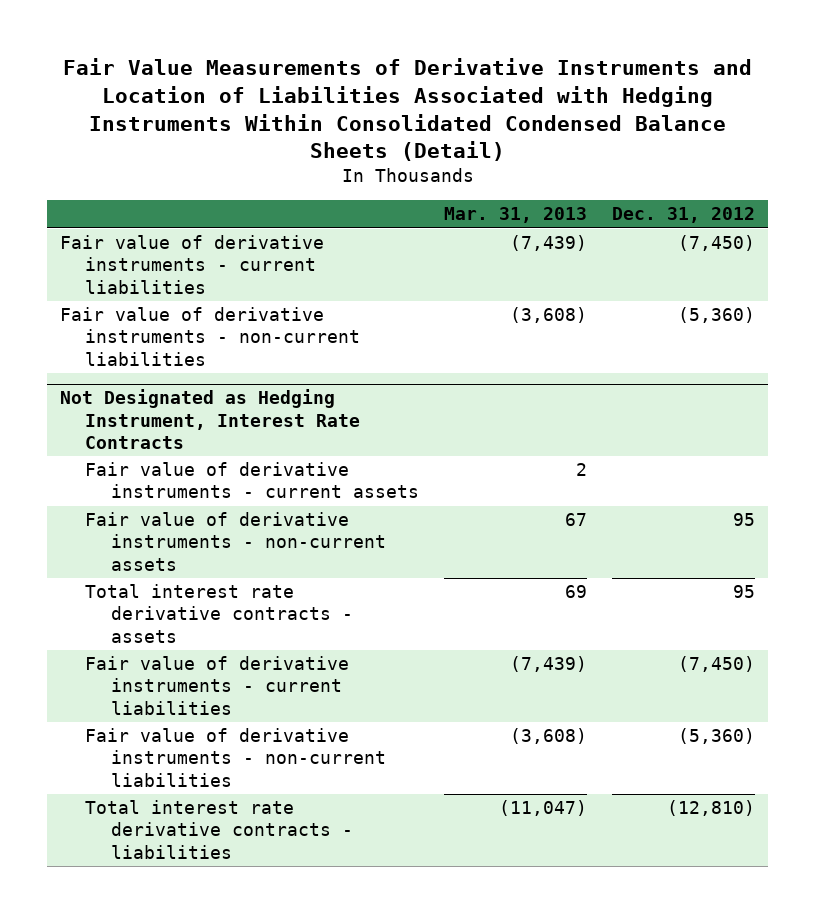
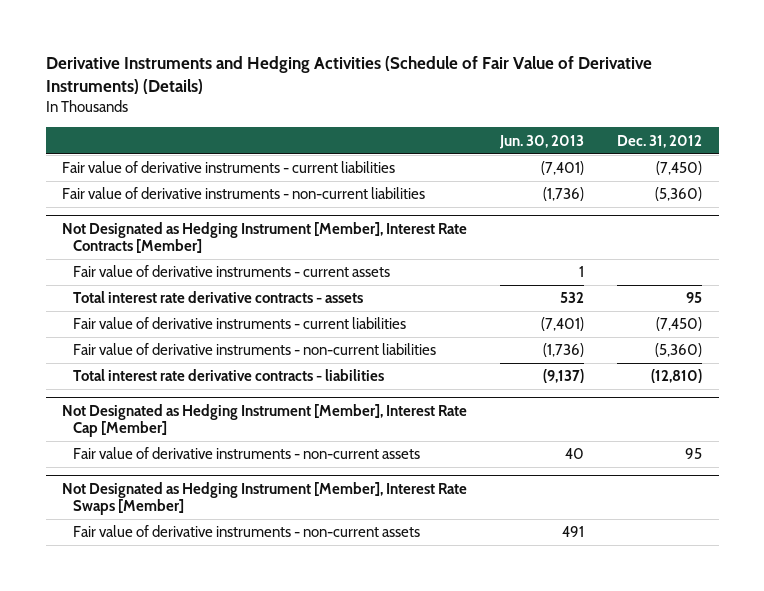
[62,58,752,162] Fair Value Measurements of Derivative Instruments and Location of Liabilities Associated with Hedging Instruments Within Consolidated Condensed Balance Sheets (Detail) -> [45,55,652,95] Derivative Instruments and Hedging Activities (Schedule of Fair Value of Derivative Instruments) (Details)
[443,207,587,224] Mar. 31, 2013 -> none
none -> [499,134,585,149] Jun. 30, 2013
[60,389,361,449] Not Designated as Hedging Instrument, Interest Rate Contracts -> [62,222,468,254] Not Designated as Hedging Instrument [Member], Interest Rate Contracts [Member]
[85,512,386,571] Fair value of derivative instruments - non-current assets -> none
none -> [62,404,468,438] Not Designated as Hedging Instrument [Member], Interest Rate Cap [Member]
none -> [72,447,420,460] Fair value of derivative instruments - non-current assets
none -> [62,482,468,516] Not Designated as Hedging Instrument [Member], Interest Rate Swaps [Member]
none -> [72,525,420,538] Fair value of derivative instruments - non-current assets

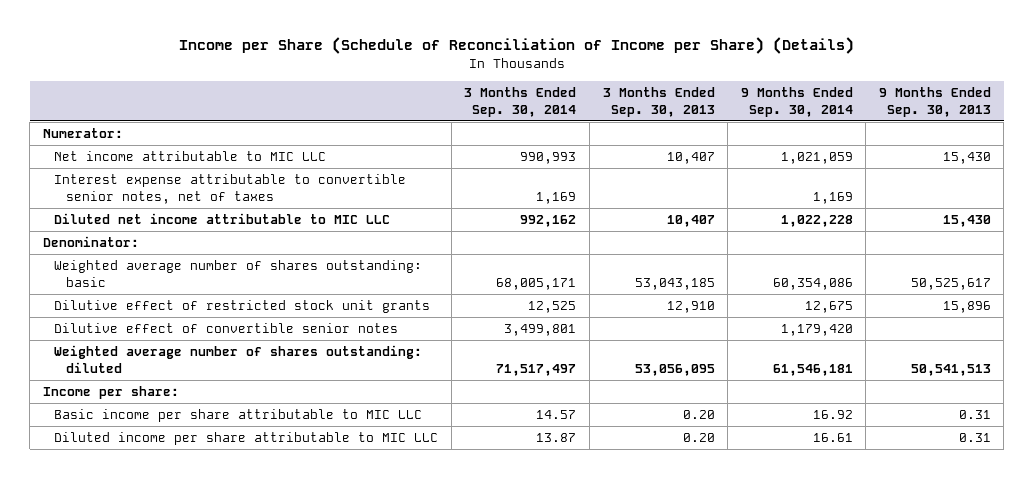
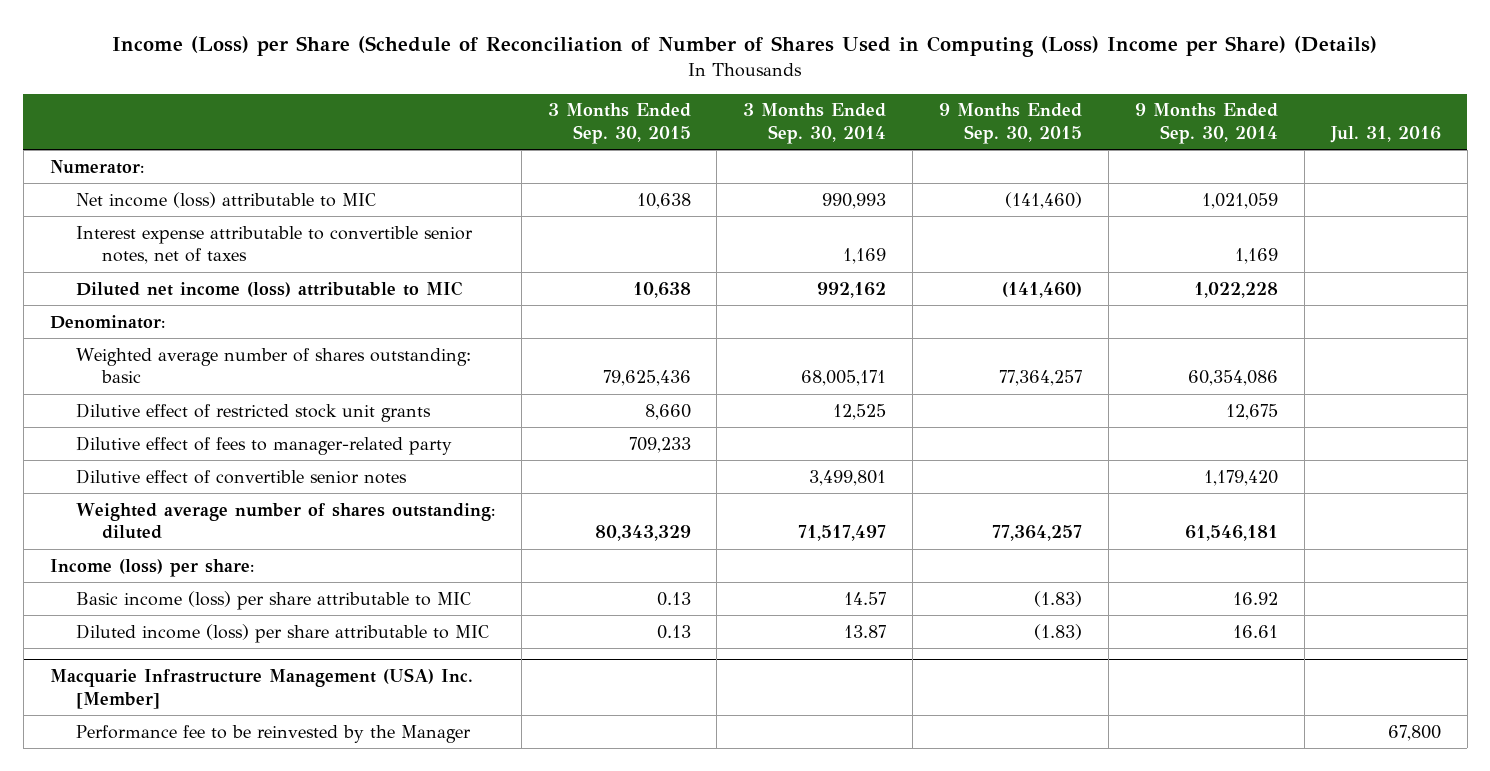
[178,37,854,55] Income per Share (Schedule of Reconciliation of Income per Share) (Details) -> [112,36,1378,58] Income (Loss) per Share (Schedule of Reconciliation of Number of Shares Used in Computing (Loss) Income per Share) (Details)
[602,86,715,117] 3 Months Ended Sep. 30, 2013 -> none
[878,86,991,117] 9 Months Ended Sep. 30, 2013 -> none
none -> [547,103,691,145] 3 Months Ended Sep. 30, 2015
none -> [939,103,1083,145] 9 Months Ended Sep. 30, 2015
none -> [1329,126,1441,144] Jul. 31, 2016
[54,151,327,162] Net income attributable to MIC LLC -> [75,191,376,208] Net income (loss) attributable to MIC
[54,213,391,225] Diluted net income attributable to MIC LLC -> [75,280,463,297] Diluted net income (loss) attributable to MIC
none -> [75,435,452,455] Dilutive effect of fees to manager-related party
[42,386,179,400] Income per share: -> [49,558,254,577] Income (loss) per share:
[54,409,423,423] Basic income per share attributable to MIC LLC -> [75,590,471,610] Basic income (loss) per share attributable to MIC
[54,432,439,446] Diluted income per share attributable to MIC LLC -> [75,623,489,643] Diluted income (loss) per share attributable to MIC
none -> [49,668,473,709] Macquarie Infrastructure Management (USA) Inc. [Member]
none -> [75,724,471,743] Performance fee to be reinvested by the Manager

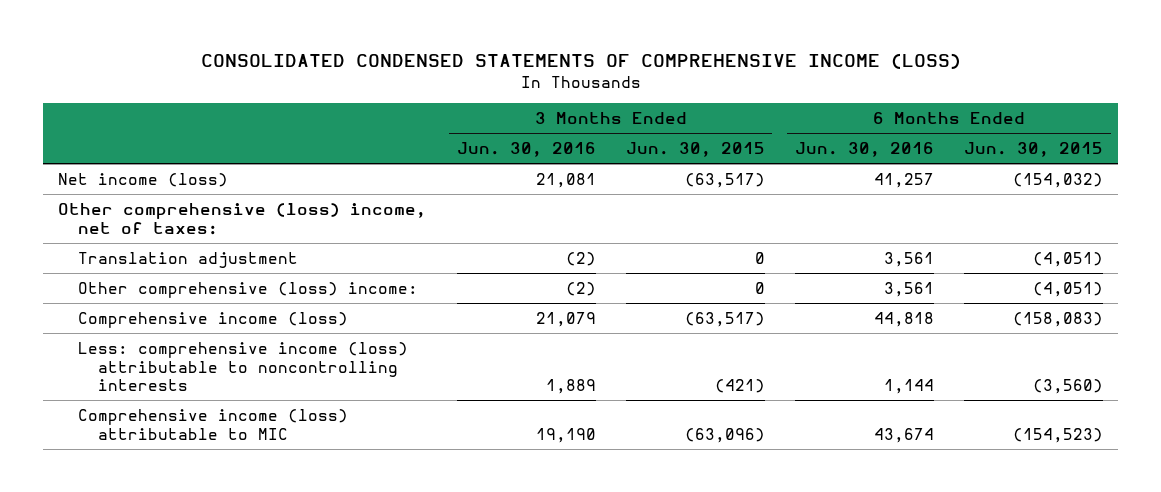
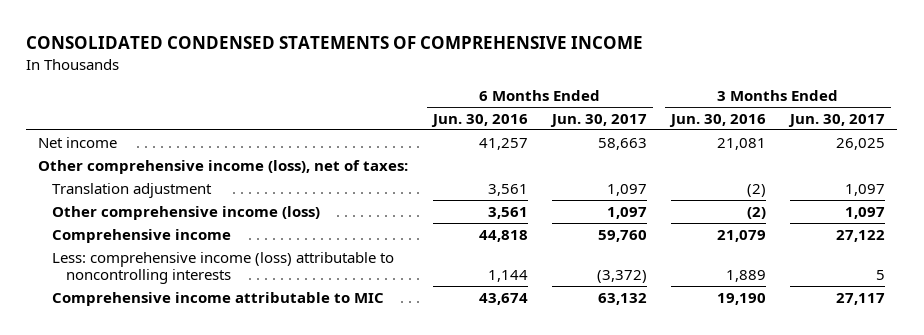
[200,53,961,70] CONSOLIDATED CONDENSED STATEMENTS OF COMPREHENSIVE INCOME (LOSS) -> [26,36,644,50] CONSOLIDATED CONDENSED STATEMENTS OF COMPREHENSIVE INCOME
[625,142,765,158] Jun. 30, 2015 -> none
[964,142,1104,158] Jun. 30, 2015 -> none
none -> [549,113,647,127] Jun. 30, 2017
none -> [788,113,886,127] Jun. 30, 2017
[58,172,229,187] Net income (loss) -> [38,136,118,148] Net income
[58,202,427,235] Other comprehensive (loss) income, net of taxes: -> [38,159,409,174] Other comprehensive income (loss), net of taxes:
[78,281,419,298] Other comprehensive (loss) income: -> [52,205,321,220] Other comprehensive income (loss)
[78,311,349,328] Comprehensive income (loss) -> [52,228,232,243] Comprehensive income
[78,408,349,440] Comprehensive income (loss) attributable to MIC -> [52,291,385,306] Comprehensive income attributable to MIC

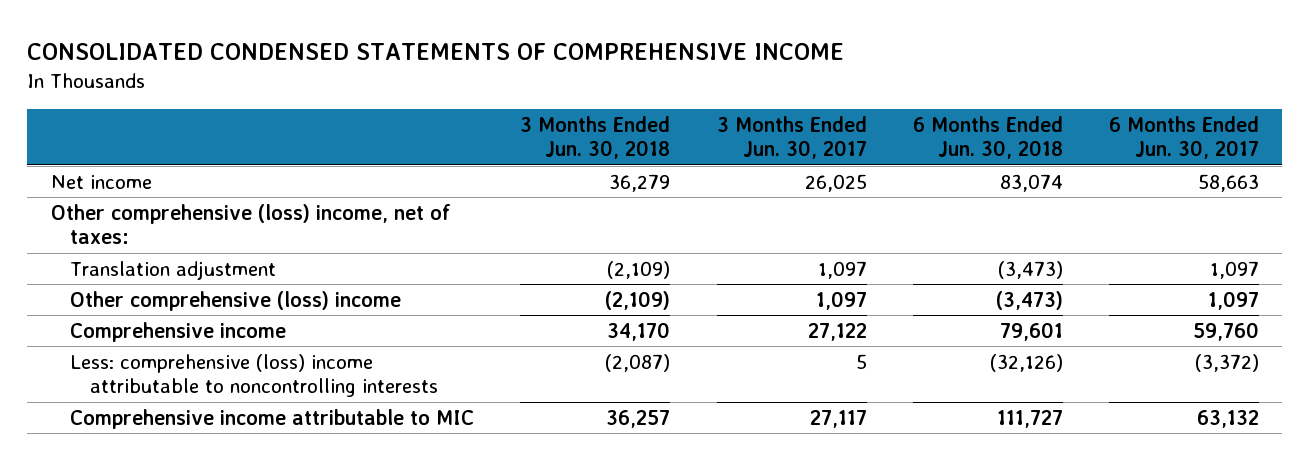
[430,113,528,127] Jun. 30, 2016 -> none
[669,113,767,127] Jun. 30, 2016 -> none
none -> [520,115,671,160] 3 Months Ended Jun. 30, 2018
none -> [912,115,1063,160] 6 Months Ended Jun. 30, 2018
[38,159,409,174] Other comprehensive income (loss), net of taxes: -> [50,203,451,245] Other comprehensive (loss) income, net of taxes:
[52,205,321,220] Other comprehensive income (loss) -> [70,290,402,311] Other comprehensive (loss) income
[52,251,395,285] Less: comprehensive income (loss) attributable to noncontrolling interests -> [70,353,439,398] Less: comprehensive (loss) income attributable to noncontrolling interests

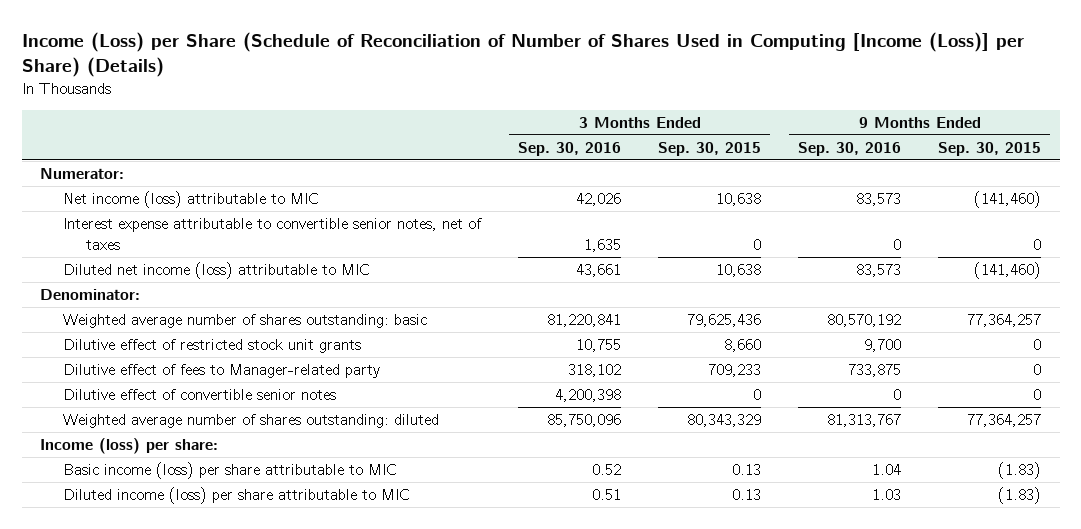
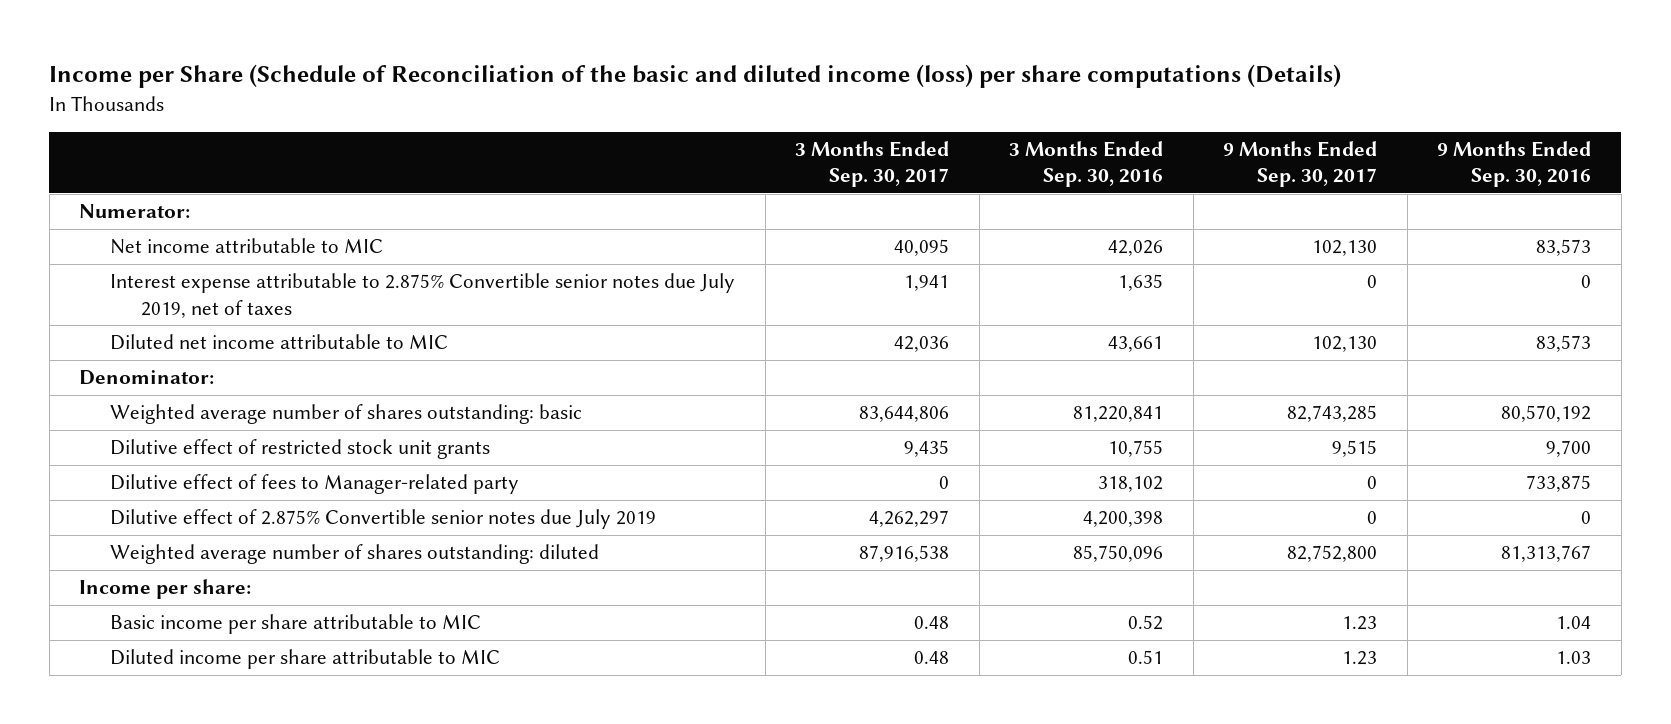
[21,31,1024,77] Income (Loss) per Share (Schedule of Reconciliation of Number of Shares Used in Computing [Income (Loss)] per Share) (Details) -> [49,64,1342,89] Income per Share (Schedule of Reconciliation of the basic and diluted income (loss) per share computations (Details)
[658,141,762,156] Sep. 30, 2015 -> none
[938,141,1042,156] Sep. 30, 2015 -> none
none -> [795,140,950,188] 3 Months Ended Sep. 30, 2017
none -> [1223,140,1378,188] 9 Months Ended Sep. 30, 2017
[63,191,320,209] Net income (loss) attributable to MIC -> [110,238,384,255] Net income attributable to MIC
[63,218,483,251] Interest expense attributable to convertible senior notes, net of taxes -> [110,273,736,318] Interest expense attributable to 2.875% Convertible senior notes due July 2019, net of taxes
[63,262,371,280] Diluted net income (loss) attributable to MIC -> [110,334,449,351] Diluted net income attributable to MIC
[63,389,337,401] Dilutive effect of convertible senior notes -> [110,509,657,530] Dilutive effect of 2.875% Convertible senior notes due July 2019
[40,438,219,455] Income (loss) per share: -> [79,579,252,600] Income per share:
[63,462,398,480] Basic income (loss) per share attributable to MIC -> [110,614,482,635] Basic income per share attributable to MIC
[63,487,411,505] Diluted income (loss) per share attributable to MIC -> [110,649,501,670] Diluted income per share attributable to MIC

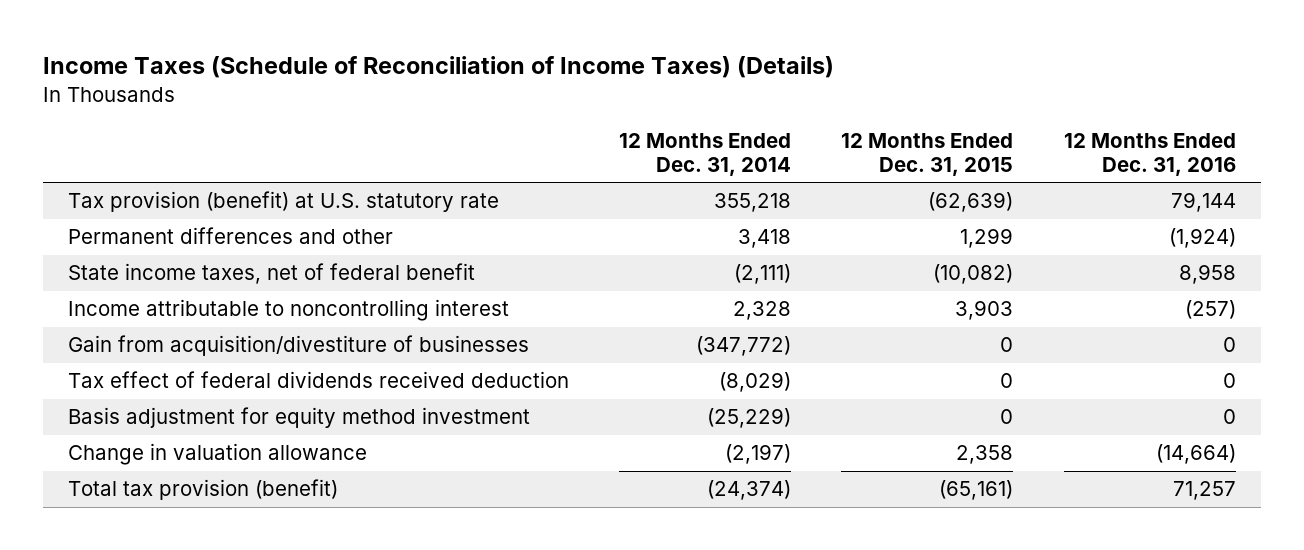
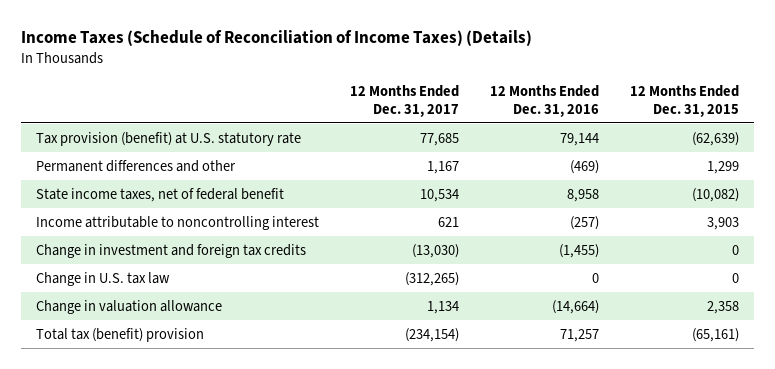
[619,132,792,176] 12 Months Ended Dec. 31, 2014 -> none
none -> [350,85,460,117] 12 Months Ended Dec. 31, 2017
[1168,228,1236,249] (1,924) -> [569,159,599,174] (469)
[68,335,530,357] Gain from acquisition/divestiture of businesses -> none
[68,371,570,389] Tax effect of federal dividends received deduction -> none
[68,407,531,429] Basis adjustment for equity method investment -> none
none -> [36,243,307,258] Change in investment and foreign tax credits
none -> [36,271,171,286] Change in U.S. tax law
[68,479,339,501] Total tax provision (benefit) -> [36,327,205,342] Total tax (benefit) provision

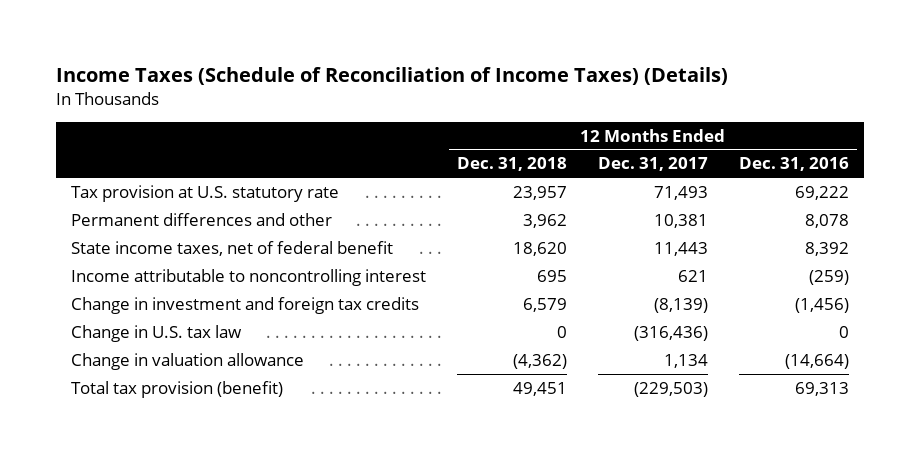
[629,85,739,117] 12 Months Ended Dec. 31, 2015 -> none
none -> [457,157,568,172] Dec. 31, 2018
[36,131,302,146] Tax provision (benefit) at U.S. statutory rate -> [71,184,340,202] Tax provision at U.S. statutory rate
[420,132,460,146] 77,685 -> [653,185,708,200] 71,493
[559,132,599,146] 79,144 -> [794,185,849,200] 69,222
[427,160,460,174] 1,167 -> [653,213,708,228] 10,381
[569,159,599,174] (469) -> [804,213,849,228] 8,078
[420,188,460,202] 10,534 -> [653,241,708,256] 11,443
[566,188,599,202] 8,958 -> [804,241,849,256] 8,392
[569,215,599,230] (257) -> [808,269,849,285] (259)
[412,243,460,258] (13,030) -> [653,297,708,313] (8,139)
[558,243,599,258] (1,455) -> [794,297,849,313] (1,456)
[405,271,460,286] (312,265) -> [633,325,708,341] (316,436)
[36,327,205,342] Total tax (benefit) provision -> [71,380,284,398] Total tax provision (benefit)
[405,327,460,342] (234,154) -> [633,381,708,397] (229,503)
[559,328,599,342] 71,257 -> [794,381,849,396] 69,313

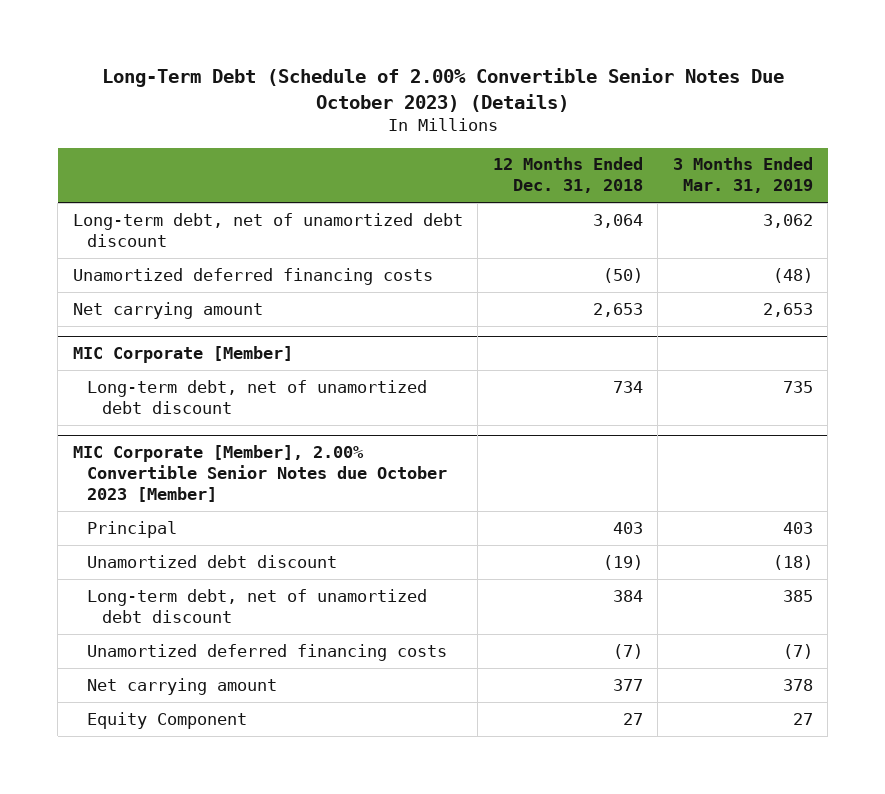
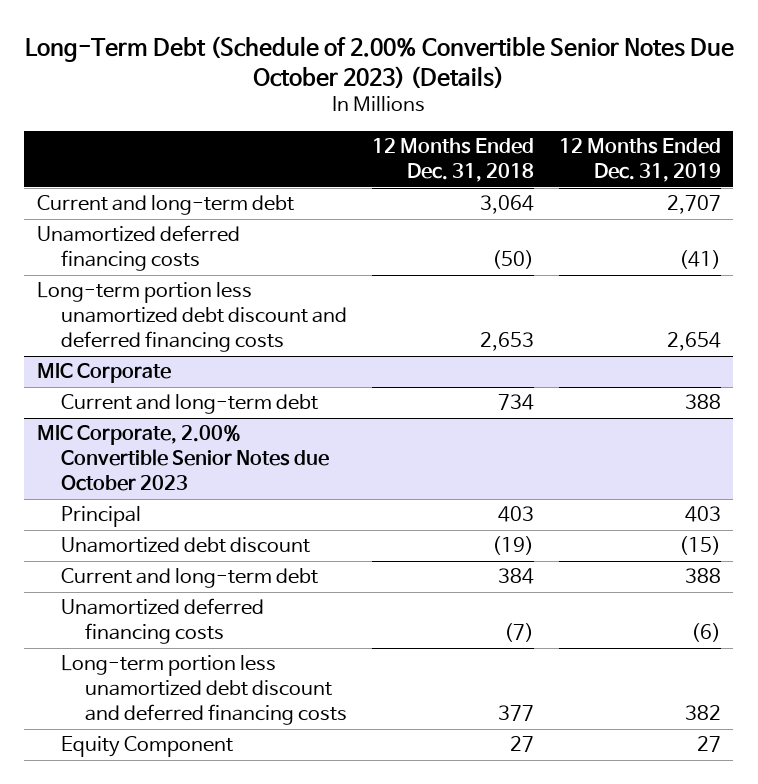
[672,157,813,194] 3 Months Ended Mar. 31, 2019 -> none
none -> [558,138,721,183] 12 Months Ended Dec. 31, 2019
[72,212,463,247] Long-term debt, net of unamortized debt discount -> [36,195,294,216] Current and long-term debt
[72,301,263,319] Net carrying amount -> [36,282,347,353] Long-term portion less unamortized debt discount and deferred financing costs
[72,346,293,364] MIC Corporate [Member] -> [36,363,171,384] MIC Corporate
[87,379,428,414] Long-term debt, net of unamortized debt discount -> [60,394,318,415] Current and long-term debt
[72,445,448,503] MIC Corporate [Member], 2.00% Convertible Senior Notes due October 2023 [Member] -> [36,425,329,492] MIC Corporate, 2.00% Convertible Senior Notes due October 2023
[87,588,428,623] Long-term debt, net of unamortized debt discount -> [60,568,318,589] Current and long-term debt
[87,677,278,695] Net carrying amount -> [60,655,347,726] Long-term portion less unamortized debt discount and deferred financing costs

